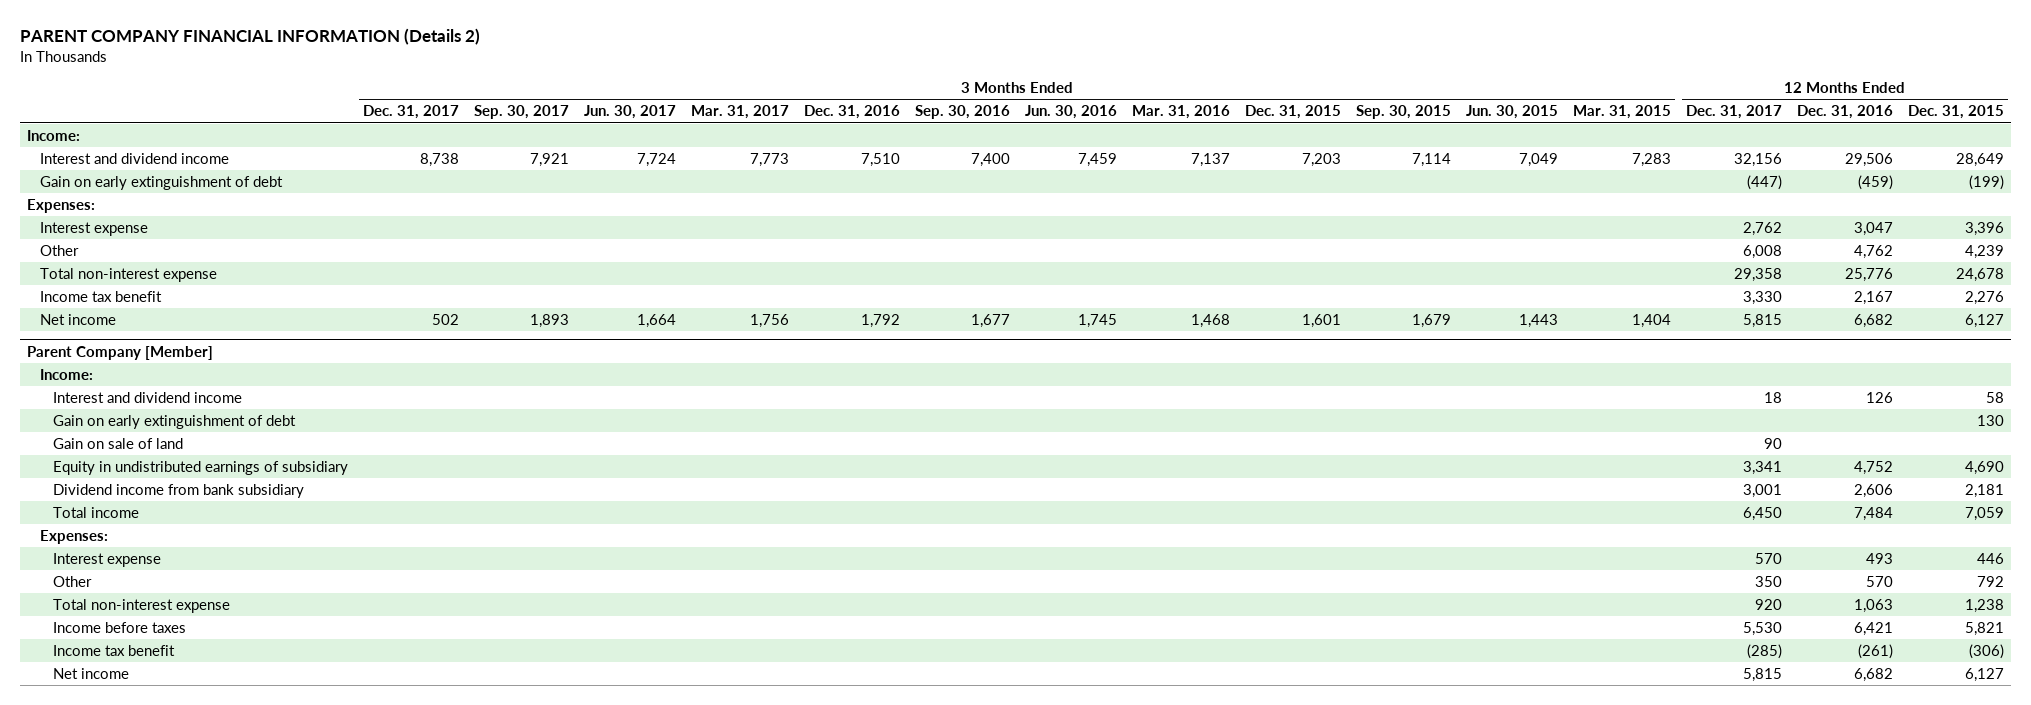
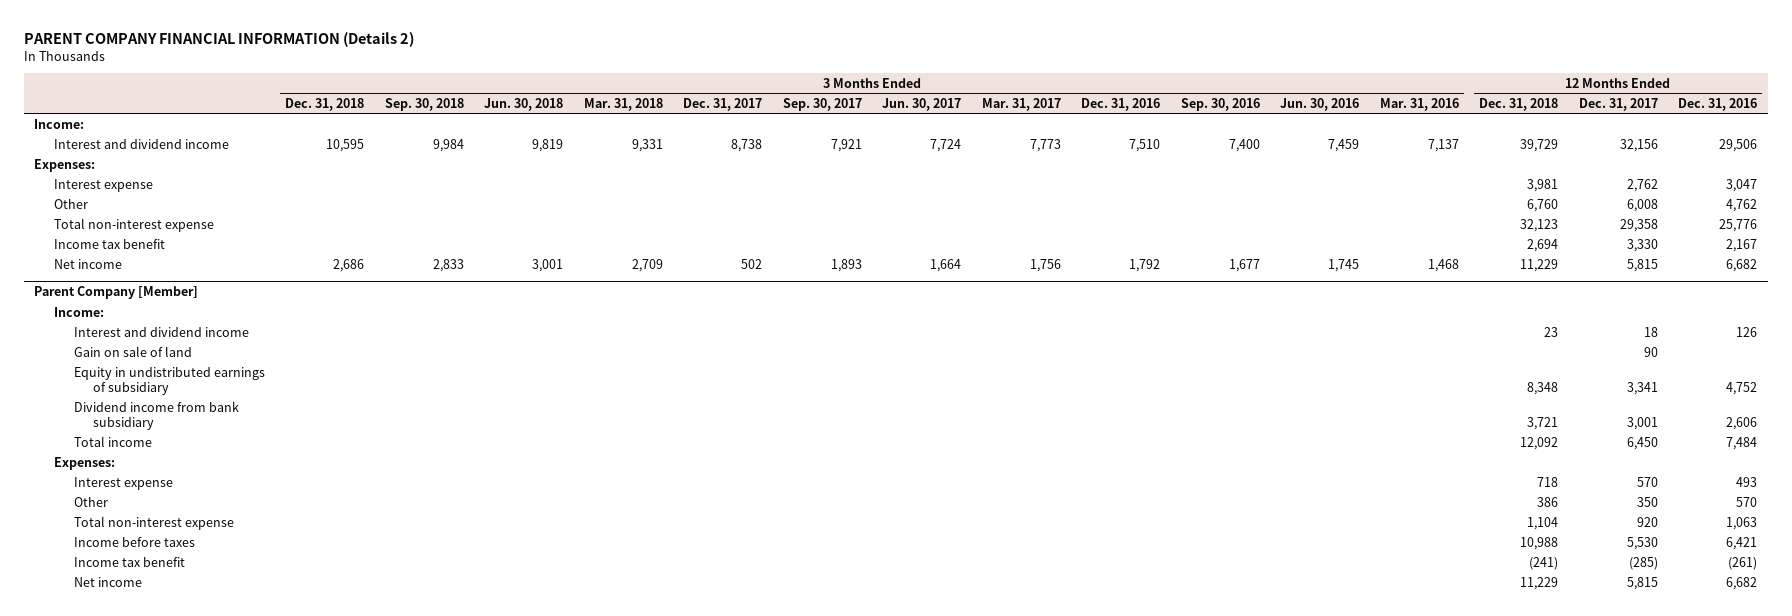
[1244,105,1341,120] Dec. 31, 2015 -> none
[1355,105,1451,120] Sep. 30, 2015 -> none
[1465,105,1558,120] Jun. 30, 2015 -> none
[1572,105,1671,120] Mar. 31, 2015 -> none
[1907,105,2004,120] Dec. 31, 2015 -> none
none -> [285,97,365,111] Dec. 31, 2018
none -> [384,97,464,111] Sep. 30, 2018
none -> [484,97,564,111] Jun. 30, 2018
none -> [583,97,663,111] Mar. 31, 2018
none -> [1479,97,1559,111] Dec. 31, 2018
[40,175,284,190] Gain on early extinguishment of debt -> none
[52,414,296,429] Gain on early extinguishment of debt -> none

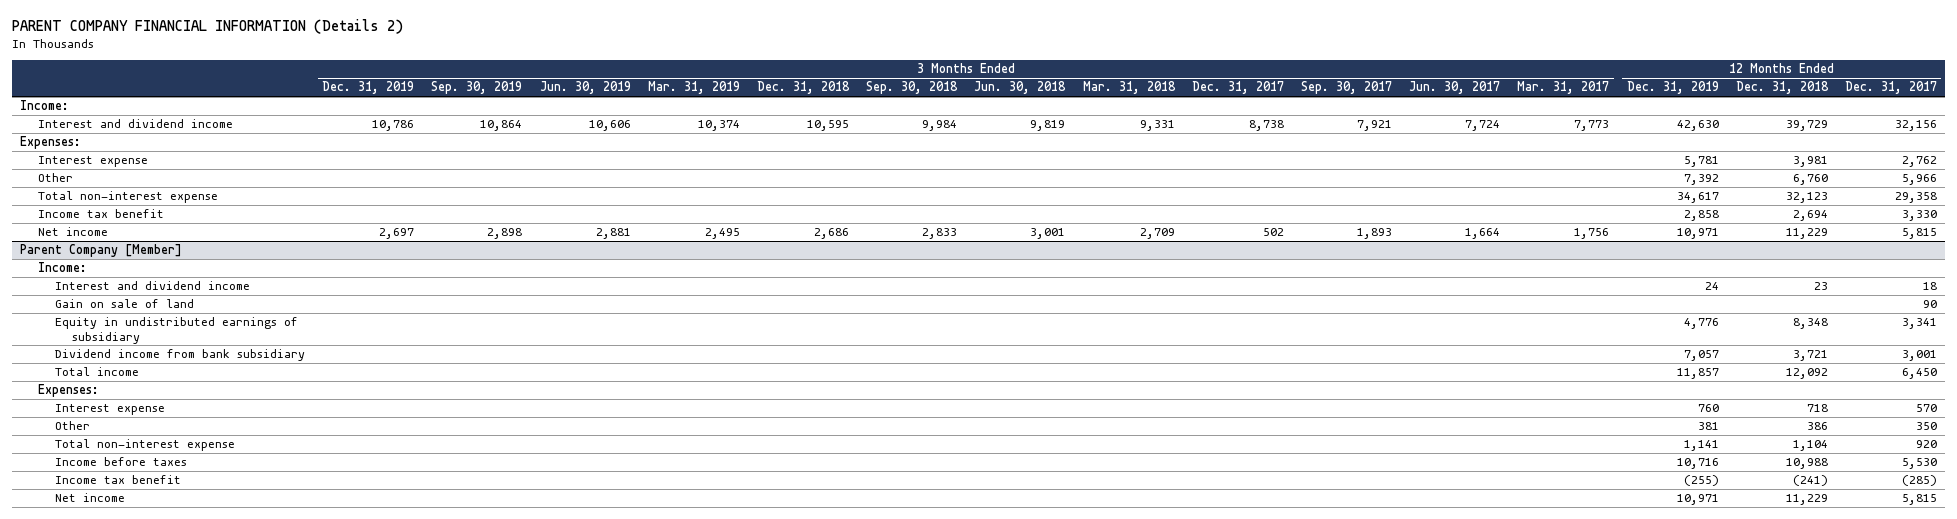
[1081,97,1161,111] Dec. 31, 2016 -> none
[1180,97,1260,111] Sep. 30, 2016 -> none
[1280,97,1360,111] Jun. 30, 2016 -> none
[1379,97,1459,111] Mar. 31, 2016 -> none
[1678,97,1758,111] Dec. 31, 2016 -> none
none -> [322,81,415,95] Dec. 31, 2019
none -> [431,81,523,95] Sep. 30, 2019
none -> [539,81,631,95] Jun. 30, 2019
none -> [647,81,740,95] Mar. 31, 2019
none -> [1626,81,1719,95] Dec. 31, 2019
[1626,198,1658,212] 6,008 -> [1901,174,1937,186] 5,966

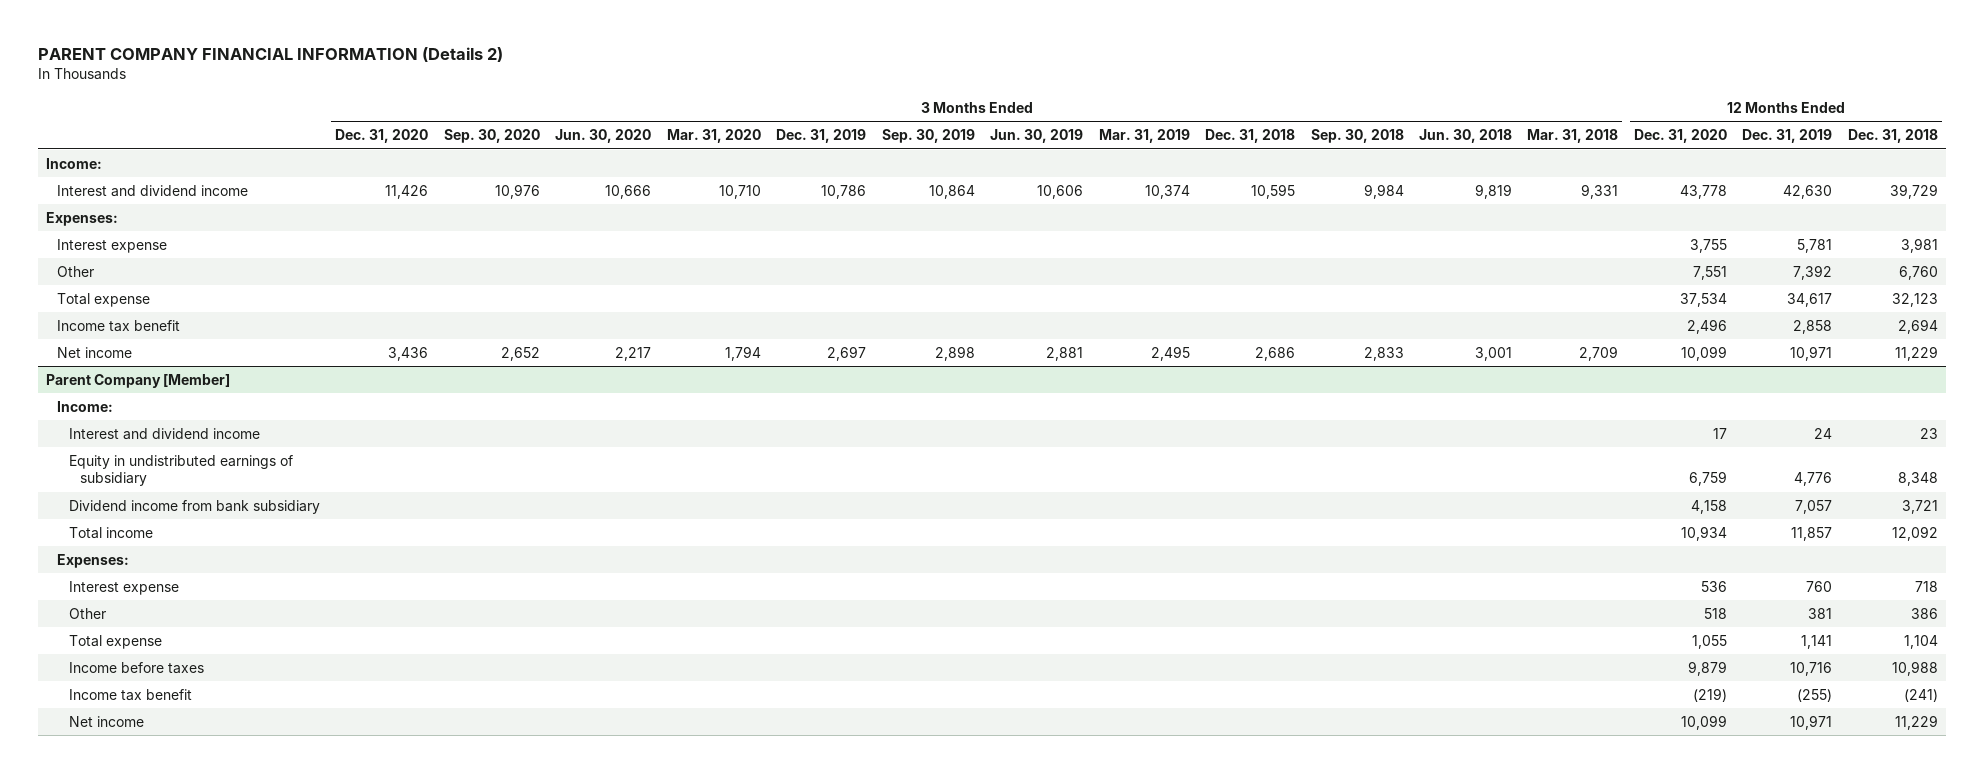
[1191,81,1284,95] Dec. 31, 2017 -> none
[1300,81,1392,95] Sep. 30, 2017 -> none
[1409,81,1501,95] Jun. 30, 2017 -> none
[1517,81,1610,95] Mar. 31, 2017 -> none
[1844,81,1937,95] Dec. 31, 2017 -> none
none -> [335,129,429,144] Dec. 31, 2020
none -> [443,129,540,144] Sep. 30, 2020
none -> [555,129,652,144] Jun. 30, 2020
none -> [666,129,761,144] Mar. 31, 2020
none -> [1633,129,1727,144] Dec. 31, 2020
[37,191,218,204] Total non-interest expense -> [57,292,151,307] Total expense
[55,299,195,309] Gain on sale of land -> none
[55,439,236,452] Total non-interest expense -> [68,634,162,649] Total expense

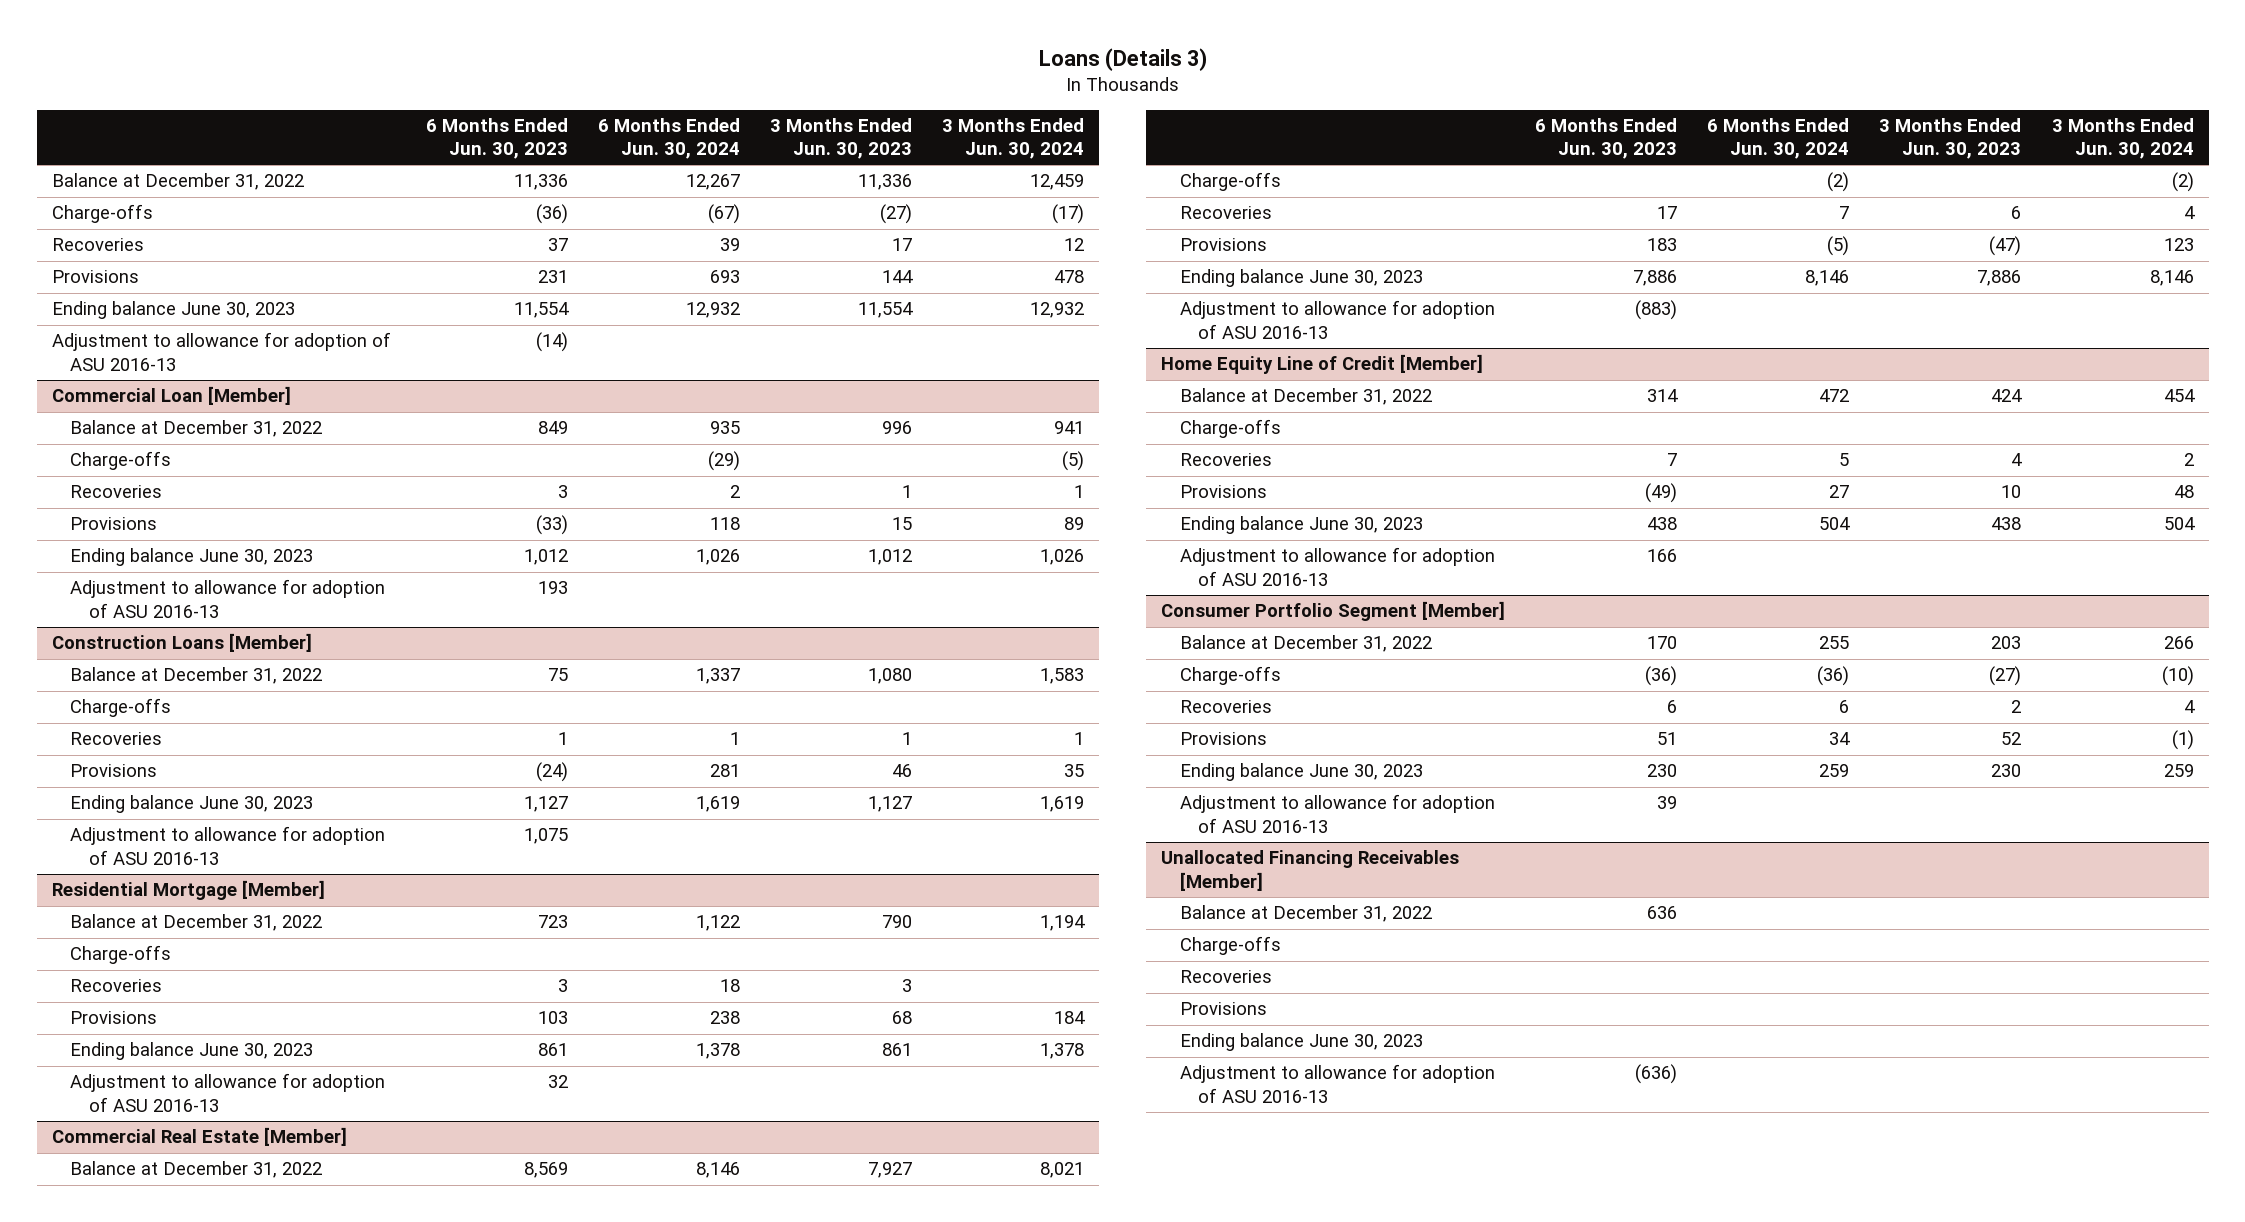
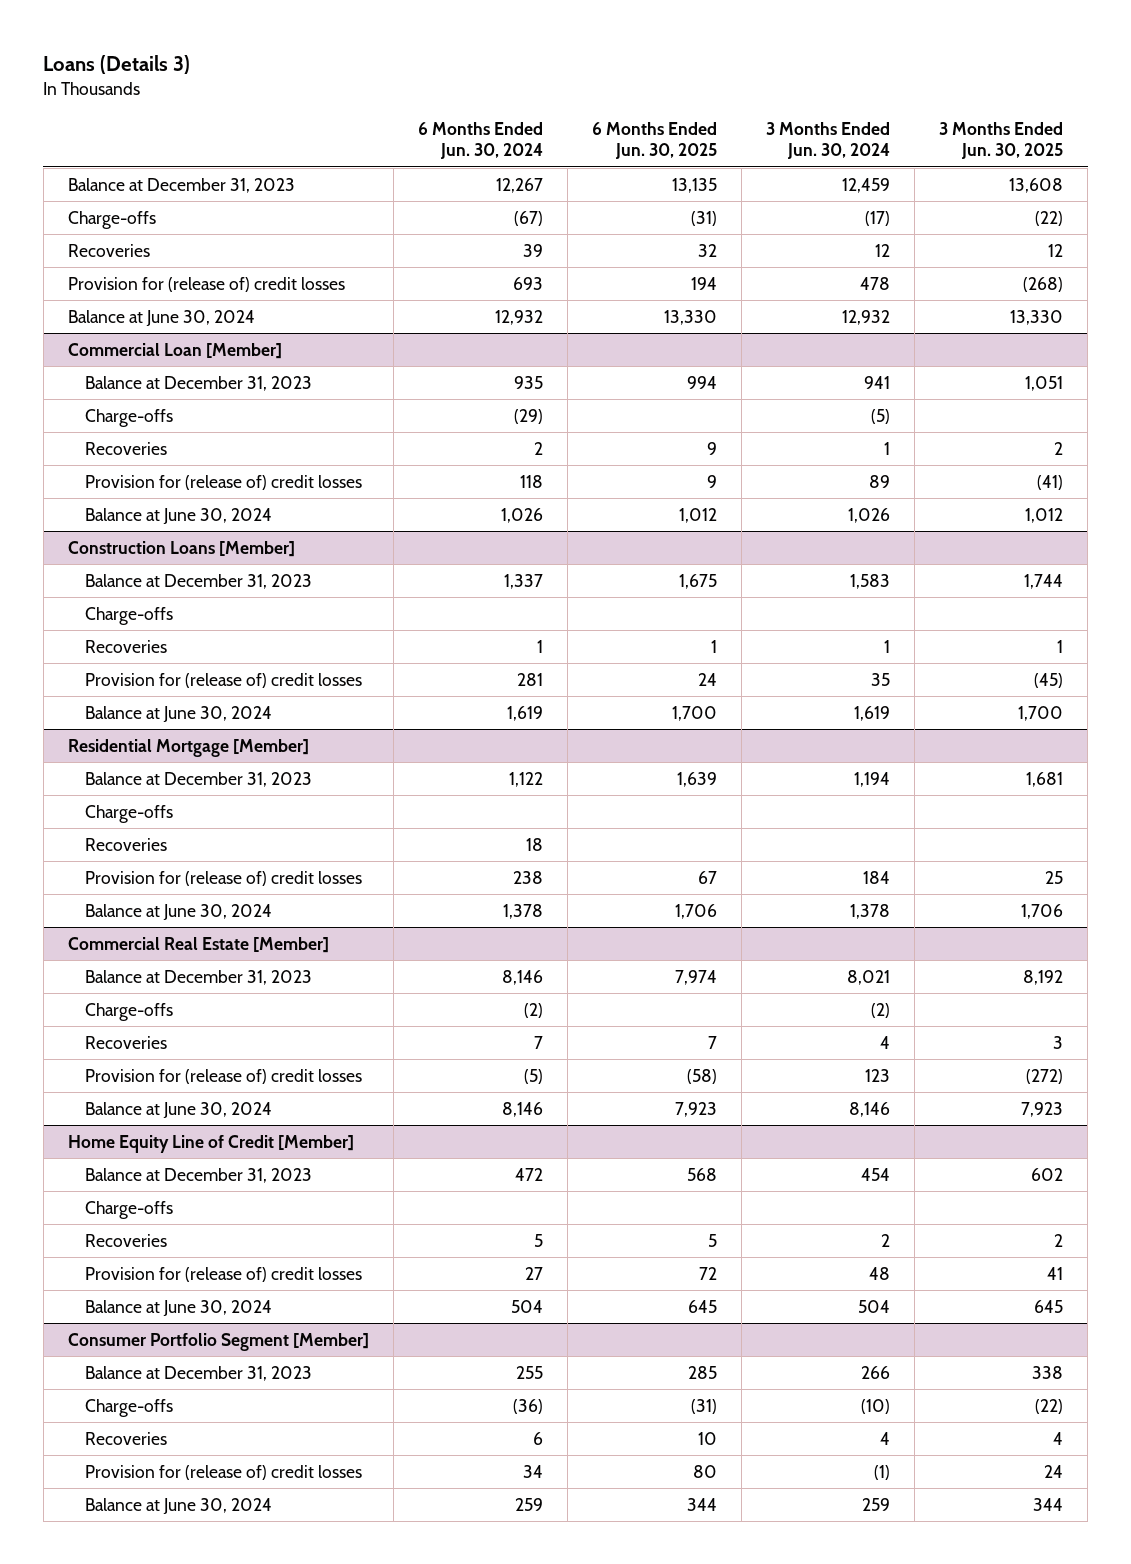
[425,117,568,160] 6 Months Ended Jun. 30, 2023 -> none
[770,117,913,160] 3 Months Ended Jun. 30, 2023 -> none
none -> [592,122,718,160] 6 Months Ended Jun. 30, 2025
none -> [939,122,1064,160] 3 Months Ended Jun. 30, 2025
[51,173,304,191] Balance at December 31, 2022 -> [67,177,295,193] Balance at December 31, 2023
[51,332,391,371] Adjustment to allowance for adoption of ASU 2016-13 -> none
[51,270,139,284] Provisions -> [67,276,345,292] Provision for (release of) credit losses
[51,301,295,320] Ending balance June 30, 2023 -> [67,309,255,326] Balance at June 30, 2024
[70,420,323,438] Balance at December 31, 2022 -> [84,375,312,391] Balance at December 31, 2023
[70,579,386,618] Adjustment to allowance for adoption of ASU 2016-13 -> none
[70,517,158,531] Provisions -> [84,474,362,490] Provision for (release of) credit losses
[70,548,314,567] Ending balance June 30, 2023 -> [84,507,272,524] Balance at June 30, 2024
[70,667,323,685] Balance at December 31, 2022 -> [84,573,312,589] Balance at December 31, 2023
[70,826,386,865] Adjustment to allowance for adoption of ASU 2016-13 -> none
[70,764,158,778] Provisions -> [84,672,362,688] Provision for (release of) credit losses
[70,795,314,814] Ending balance June 30, 2023 -> [84,705,272,722] Balance at June 30, 2024
[70,914,323,932] Balance at December 31, 2022 -> [84,771,312,787] Balance at December 31, 2023
[70,1073,386,1112] Adjustment to allowance for adoption of ASU 2016-13 -> none
[70,1011,158,1025] Provisions -> [84,870,362,886] Provision for (release of) credit losses
[70,1042,314,1061] Ending balance June 30, 2023 -> [84,903,272,920] Balance at June 30, 2024
[70,1161,323,1179] Balance at December 31, 2022 -> [84,969,312,985] Balance at December 31, 2023
[1179,300,1495,339] Adjustment to allowance for adoption of ASU 2016-13 -> none
[1179,238,1267,252] Provisions -> [84,1068,362,1084] Provision for (release of) credit losses
[1179,269,1423,288] Ending balance June 30, 2023 -> [84,1101,272,1118] Balance at June 30, 2024
[1179,388,1432,406] Balance at December 31, 2022 -> [84,1167,312,1183] Balance at December 31, 2023
[1179,547,1495,586] Adjustment to allowance for adoption of ASU 2016-13 -> none
[1179,485,1267,499] Provisions -> [84,1266,362,1282] Provision for (release of) credit losses
[1179,516,1423,535] Ending balance June 30, 2023 -> [84,1299,272,1316] Balance at June 30, 2024
[1179,635,1432,653] Balance at December 31, 2022 -> [84,1365,312,1381] Balance at December 31, 2023
[1179,794,1495,833] Adjustment to allowance for adoption of ASU 2016-13 -> none
[1161,850,1460,891] Unallocated Financing Receivables [Member] -> none
[1179,905,1432,923] Balance at December 31, 2022 -> none
[1179,936,1281,956] Charge-offs -> none
[1179,970,1272,984] Recoveries -> none
[1179,1002,1267,1016] Provisions -> none
[1179,1033,1423,1052] Ending balance June 30, 2023 -> none
[1179,1064,1495,1103] Adjustment to allowance for adoption of ASU 2016-13 -> none
[1179,732,1267,746] Provisions -> [84,1464,362,1480] Provision for (release of) credit losses
[1179,763,1423,782] Ending balance June 30, 2023 -> [84,1497,272,1514] Balance at June 30, 2024

